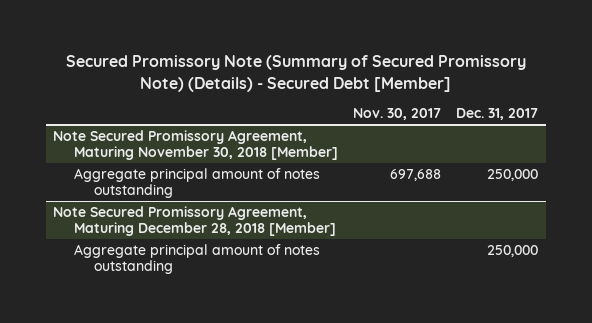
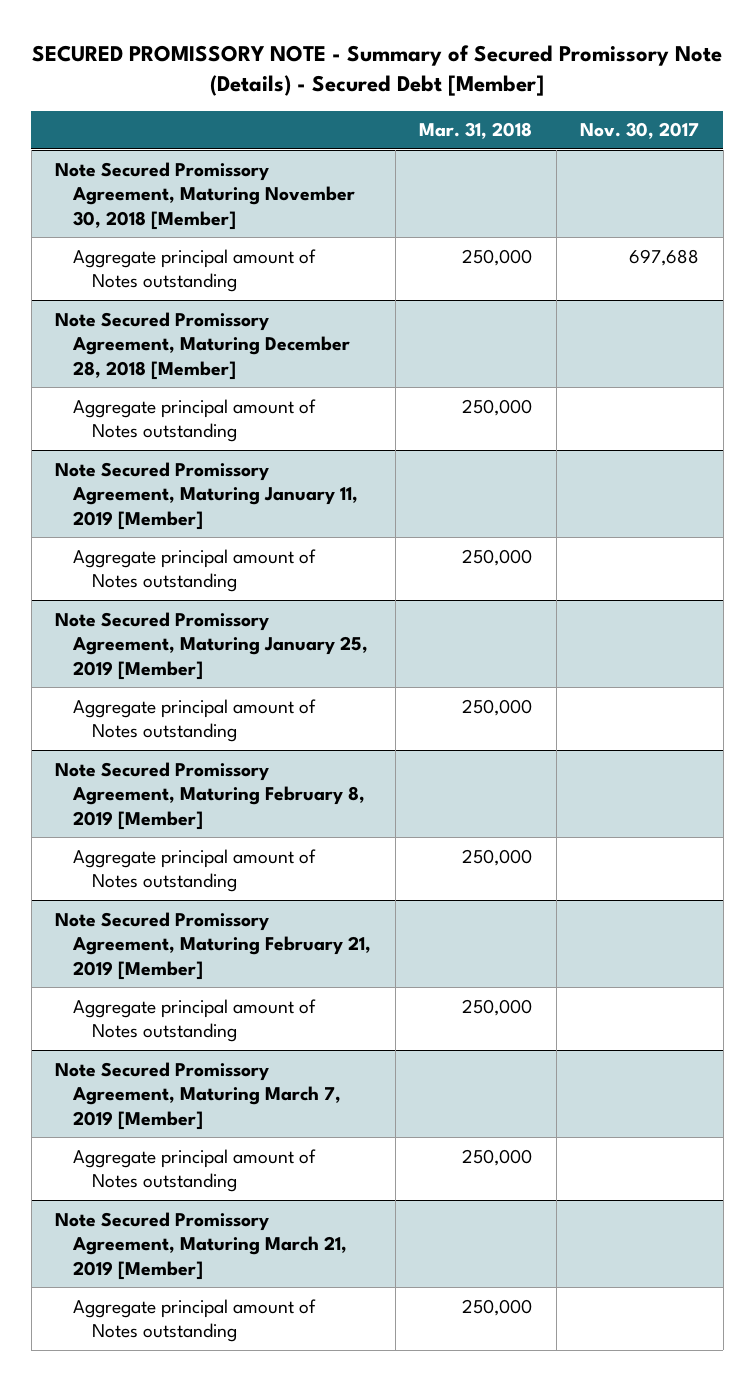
[65,55,526,92] Secured Promissory Note (Summary of Secured Promissory Note) (Details) - Secured Debt [Member] -> [32,45,723,97] SECURED PROMISSORY NOTE - Summary of Secured Promissory Note (Details) - Secured Debt [Member]
[456,108,539,121] Dec. 31, 2017 -> none
none -> [419,122,533,140] Mar. 31, 2018
[73,167,320,198] Aggregate principal amount of notes outstanding -> [73,248,317,293] Aggregate principal amount of Notes outstanding
[73,243,320,274] Aggregate principal amount of notes outstanding -> [73,398,317,443] Aggregate principal amount of Notes outstanding
none -> [54,461,359,530] Note Secured Promissory Agreement, Maturing January 11, 2019 [Member]
none -> [73,548,317,593] Aggregate principal amount of Notes outstanding
none -> [54,611,369,680] Note Secured Promissory Agreement, Maturing January 25, 2019 [Member]
none -> [73,698,317,743] Aggregate principal amount of Notes outstanding
none -> [54,761,366,830] Note Secured Promissory Agreement, Maturing February 8, 2019 [Member]
none -> [73,848,317,893] Aggregate principal amount of Notes outstanding
none -> [54,911,372,980] Note Secured Promissory Agreement, Maturing February 21, 2019 [Member]
none -> [73,998,317,1043] Aggregate principal amount of Notes outstanding
none -> [54,1061,342,1130] Note Secured Promissory Agreement, Maturing March 7, 2019 [Member]
none -> [73,1148,317,1193] Aggregate principal amount of Notes outstanding
none -> [54,1211,348,1280] Note Secured Promissory Agreement, Maturing March 21, 2019 [Member]
none -> [73,1298,317,1343] Aggregate principal amount of Notes outstanding

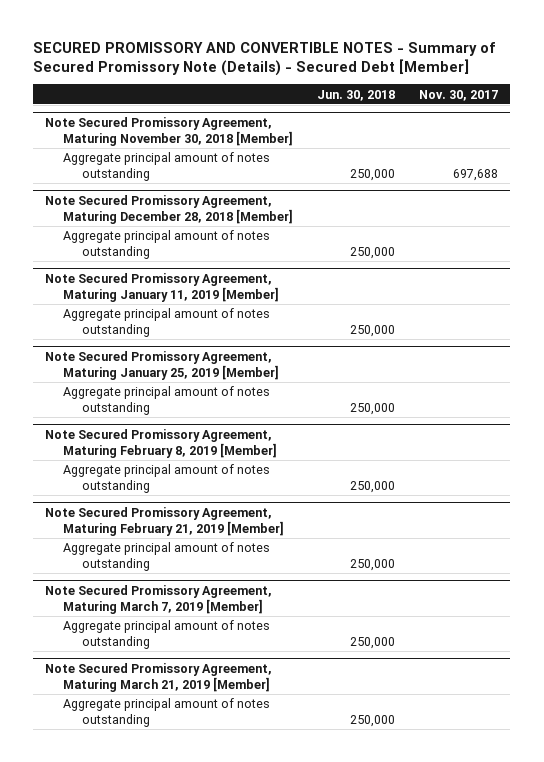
[32,45,723,97] SECURED PROMISSORY NOTE - Summary of Secured Promissory Note (Details) - Secured Debt [Member] -> [33,41,496,77] SECURED PROMISSORY AND CONVERTIBLE NOTES - Summary of Secured Promissory Note (Details) - Secured Debt [Member]
[419,122,533,140] Mar. 31, 2018 -> none
none -> [317,89,396,101] Jun. 30, 2018
[73,248,317,293] Aggregate principal amount of Notes outstanding -> [63,152,271,181] Aggregate principal amount of notes outstanding
[73,398,317,443] Aggregate principal amount of Notes outstanding -> [63,230,271,259] Aggregate principal amount of notes outstanding
[73,548,317,593] Aggregate principal amount of Notes outstanding -> [63,308,271,337] Aggregate principal amount of notes outstanding
[73,698,317,743] Aggregate principal amount of Notes outstanding -> [63,386,271,415] Aggregate principal amount of notes outstanding
[73,848,317,893] Aggregate principal amount of Notes outstanding -> [63,464,271,493] Aggregate principal amount of notes outstanding
[73,998,317,1043] Aggregate principal amount of Notes outstanding -> [63,542,271,571] Aggregate principal amount of notes outstanding
[73,1148,317,1193] Aggregate principal amount of Notes outstanding -> [63,620,271,649] Aggregate principal amount of notes outstanding
[73,1298,317,1343] Aggregate principal amount of Notes outstanding -> [63,698,271,727] Aggregate principal amount of notes outstanding

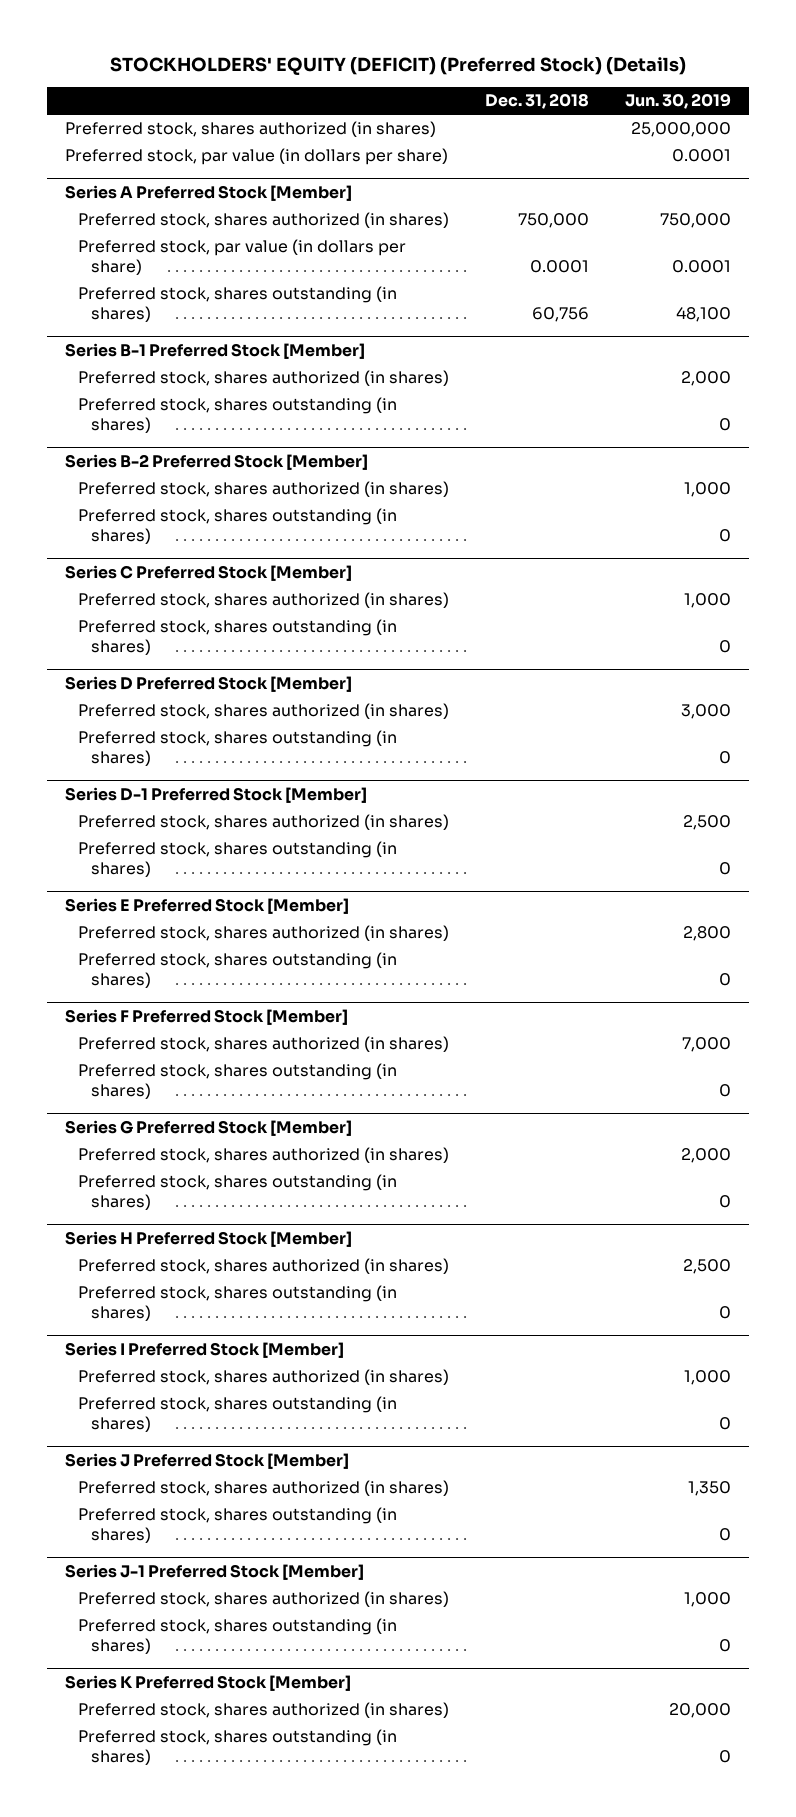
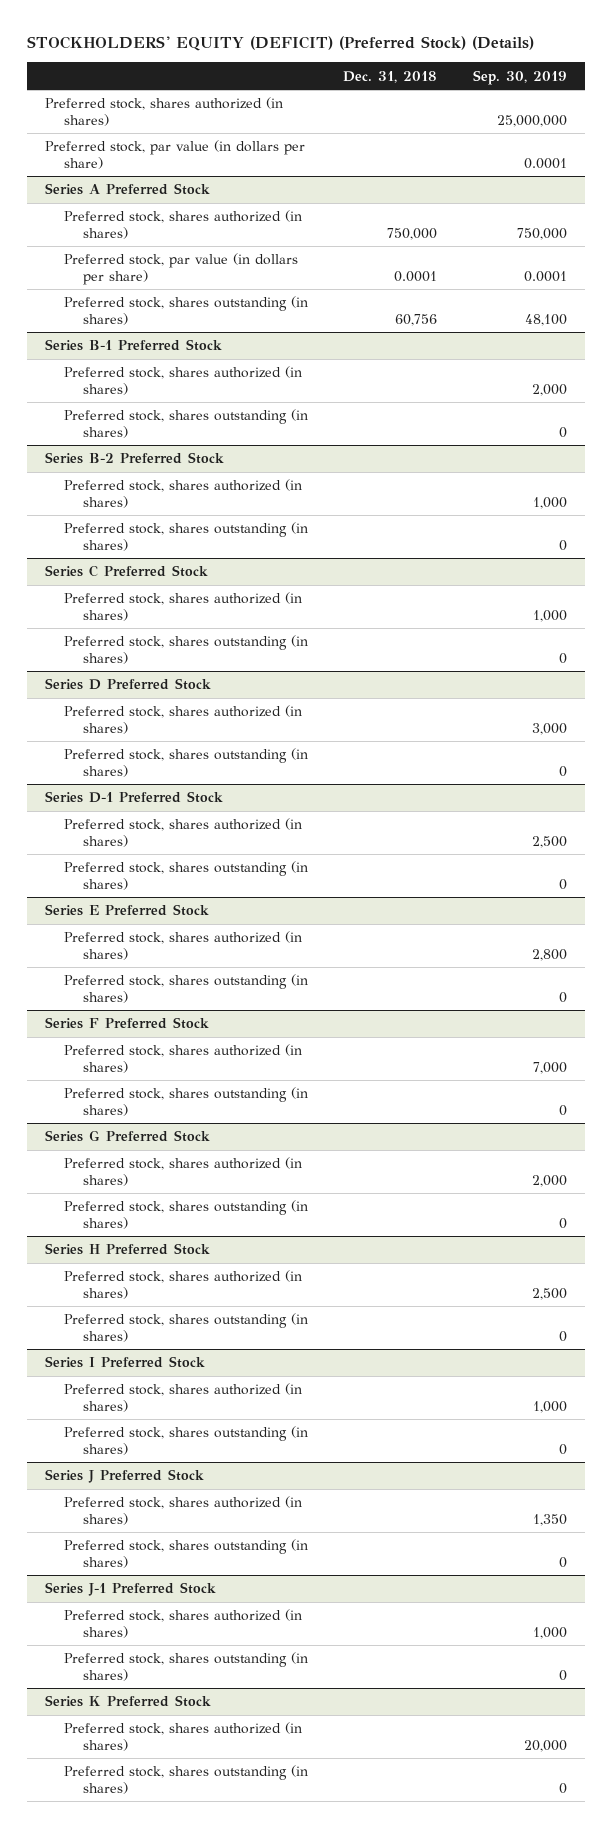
[625,93,732,110] Jun. 30, 2019 -> none
none -> [472,69,567,85] Sep. 30, 2019
[64,185,352,202] Series A Preferred Stock [Member] -> [44,183,210,196] Series A Preferred Stock
[64,343,365,360] Series B-1 Preferred Stock [Member] -> [44,339,222,352] Series B-1 Preferred Stock
[64,454,368,471] Series B-2 Preferred Stock [Member] -> [44,452,224,465] Series B-2 Preferred Stock
[64,565,352,582] Series C Preferred Stock [Member] -> [44,565,208,578] Series C Preferred Stock
[64,676,352,693] Series D Preferred Stock [Member] -> [44,678,211,691] Series D Preferred Stock
[64,787,367,804] Series D-1 Preferred Stock [Member] -> [44,791,223,804] Series D-1 Preferred Stock
[64,898,349,915] Series E Preferred Stock [Member] -> [44,904,209,917] Series E Preferred Stock
[64,1009,348,1026] Series F Preferred Stock [Member] -> [44,1017,209,1030] Series F Preferred Stock
[64,1120,352,1137] Series G Preferred Stock [Member] -> [44,1130,210,1143] Series G Preferred Stock
[64,1231,352,1248] Series H Preferred Stock [Member] -> [44,1243,210,1256] Series H Preferred Stock
[64,1342,344,1359] Series I Preferred Stock [Member] -> [44,1356,205,1369] Series I Preferred Stock
[64,1453,349,1470] Series J Preferred Stock [Member] -> [44,1469,204,1484] Series J Preferred Stock
[64,1564,364,1581] Series J-1 Preferred Stock [Member] -> [44,1582,216,1597] Series J-1 Preferred Stock
[64,1675,351,1692] Series K Preferred Stock [Member] -> [44,1695,211,1708] Series K Preferred Stock

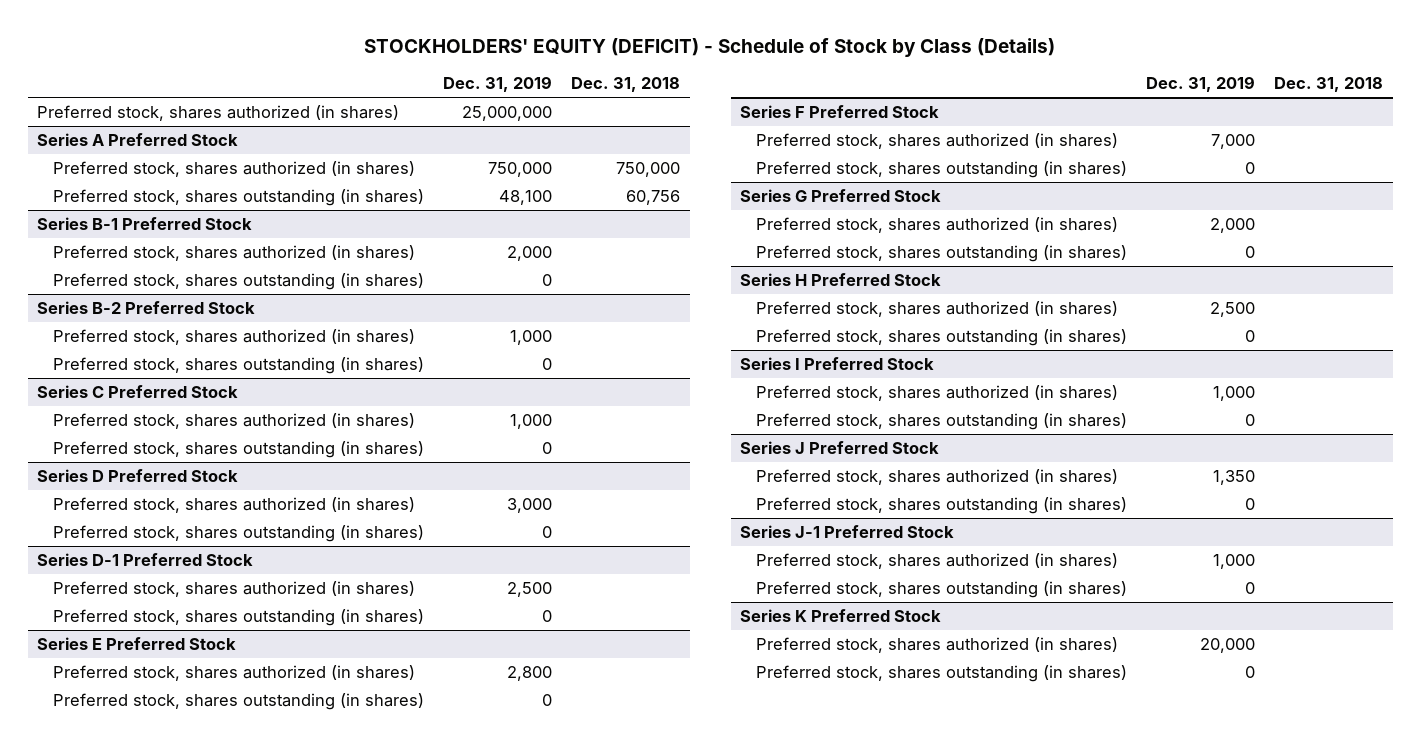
[26,36,534,52] STOCKHOLDERS' EQUITY (DEFICIT) (Preferred Stock) (Details) -> [364,38,1056,58] STOCKHOLDERS' EQUITY (DEFICIT) - Schedule of Stock by Class (Details)
[472,69,567,85] Sep. 30, 2019 -> none
none -> [442,76,552,93] Dec. 31, 2019
[44,140,305,169] Preferred stock, par value (in dollars per share) -> none
[63,253,298,285] Preferred stock, par value (in dollars per share) -> none

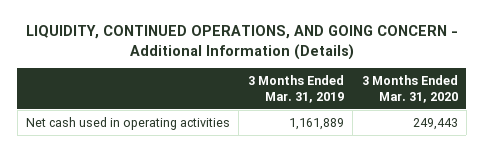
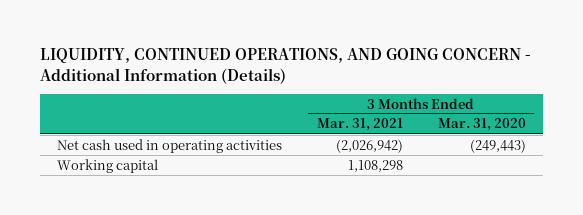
[247,75,344,103] 3 Months Ended Mar. 31, 2019 -> none
none -> [316,118,403,132] Mar. 31, 2021
[412,118,458,131] 249,443 -> [469,138,526,153] (249,443)
none -> [57,158,159,173] Working capital

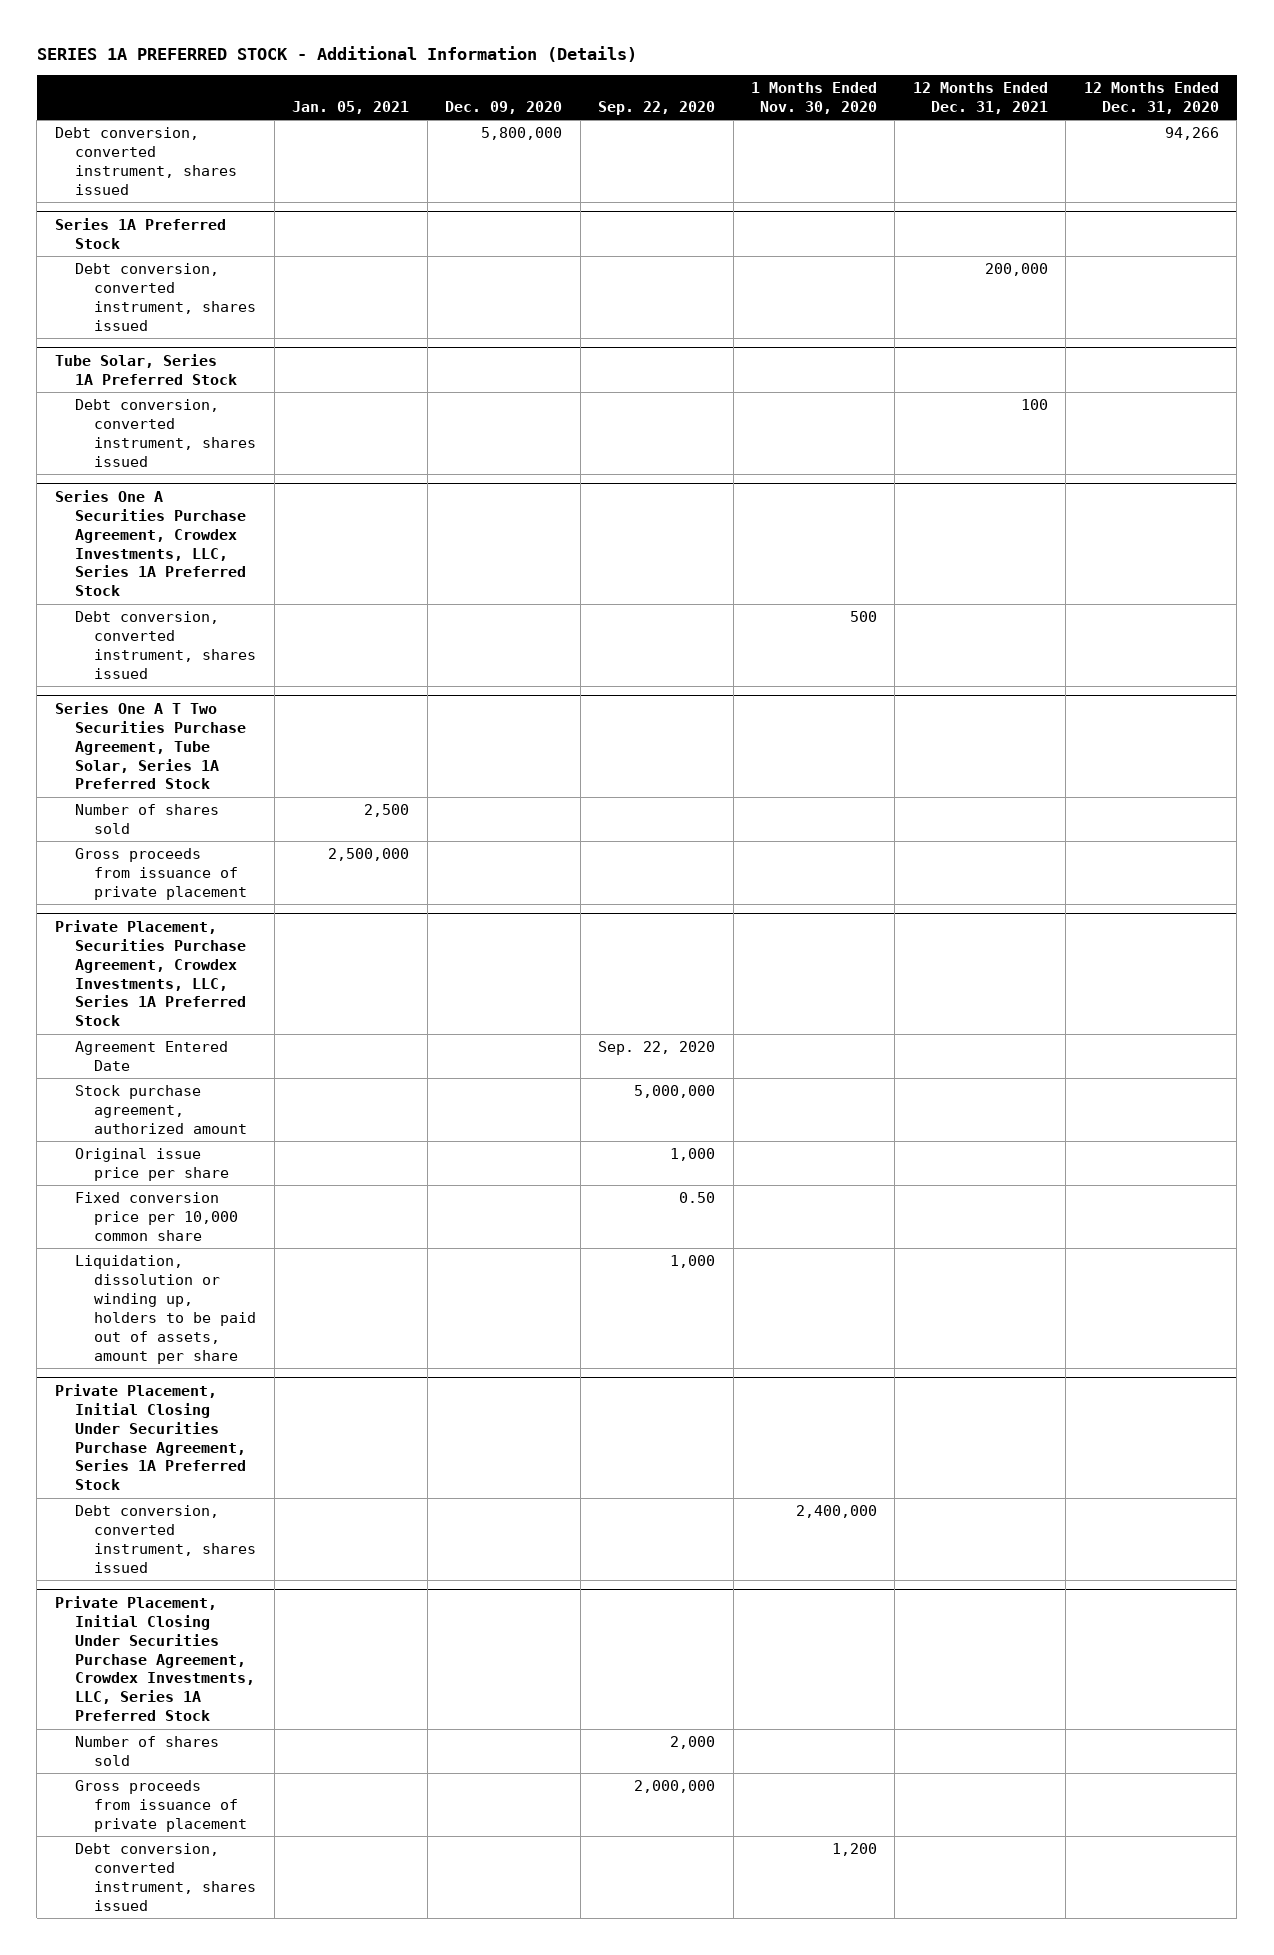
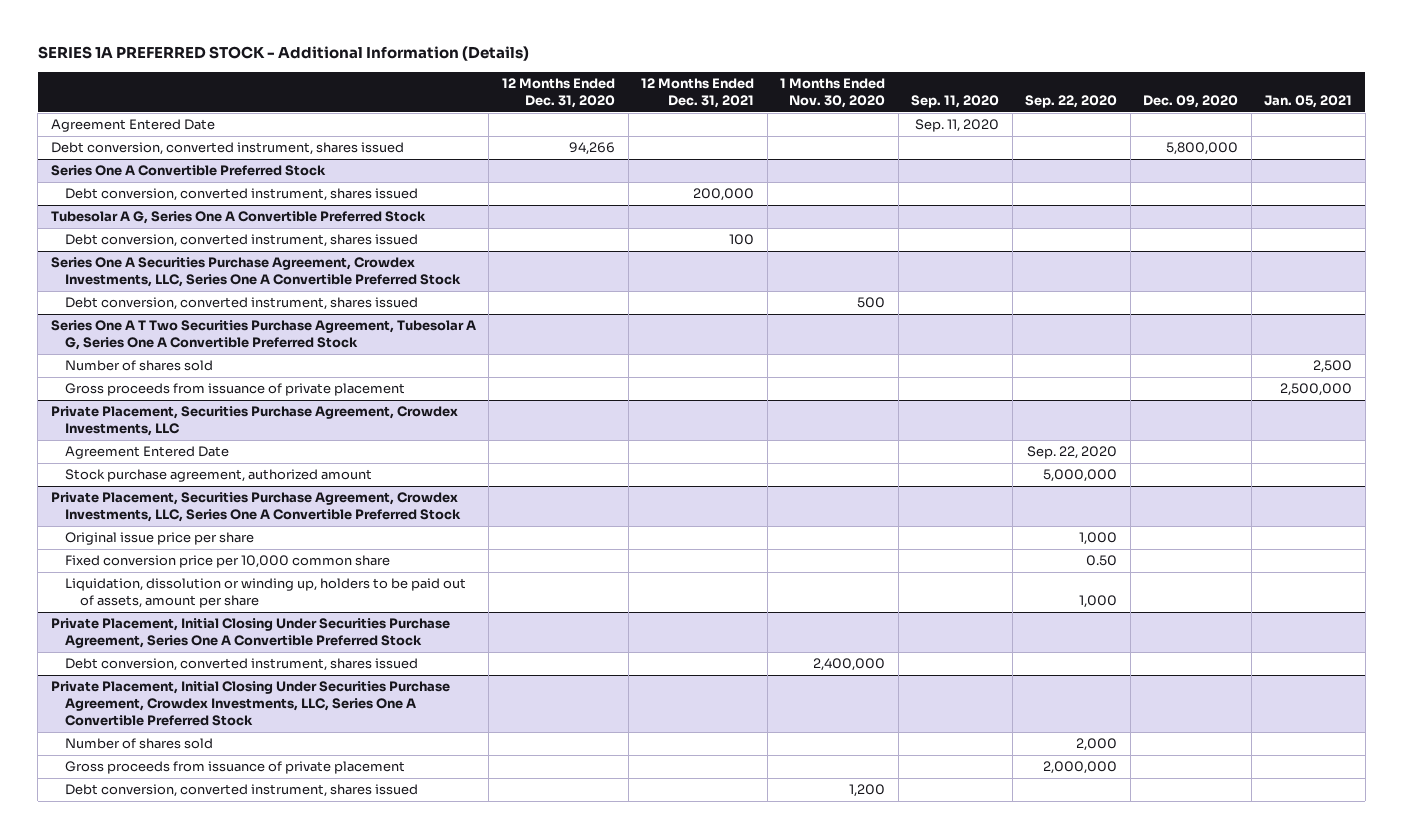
none -> [911,94,1000,108] Sep. 11, 2020
none -> [50,119,215,133] Agreement Entered Date
[54,217,226,249] Series 1A Preferred Stock -> [50,165,326,177] Series One A Convertible Preferred Stock
[54,353,237,385] Tube Solar, Series 1A Preferred Stock -> [50,211,426,225] Tubesolar A G, Series One A Convertible Preferred Stock
[54,489,246,597] Series One A Securities Purchase Agreement, Crowdex Investments, LLC, Series 1A Preferred Stock -> [50,257,462,288] Series One A Securities Purchase Agreement, Crowdex Investments, LLC, Series One A Convertible Preferred Stock
[54,701,246,790] Series One A T Two Securities Purchase Agreement, Tube Solar, Series 1A Preferred Stock -> [50,320,476,351] Series One A T Two Securities Purchase Agreement, Tubesolar A G, Series One A Convertible Preferred Stock
[54,919,246,1027] Private Placement, Securities Purchase Agreement, Crowdex Investments, LLC, Series 1A Preferred Stock -> [50,406,458,437] Private Placement, Securities Purchase Agreement, Crowdex Investments, LLC
[74,1148,230,1182] Original issue price per share -> none
[74,1192,239,1242] Fixed conversion price per 10,000 common share -> none
[74,1255,257,1364] Liquidation, dissolution or winding up, holders to be paid out of assets, amount per share -> none
none -> [50,492,462,523] Private Placement, Securities Purchase Agreement, Crowdex Investments, LLC, Series One A Convertible Preferred Stock
none -> [65,532,255,546] Original issue price per share
none -> [65,555,391,569] Fixed conversion price per 10,000 common share
none -> [65,578,467,609] Liquidation, dissolution or winding up, holders to be paid out of assets, amount per share
[54,1383,246,1491] Private Placement, Initial Closing Under Securities Purchase Agreement, Series 1A Preferred Stock -> [50,618,450,649] Private Placement, Initial Closing Under Securities Purchase Agreement, Series One A Convertible Preferred Stock
[54,1595,255,1722] Private Placement, Initial Closing Under Securities Purchase Agreement, Crowdex Investments, LLC, Series 1A Preferred Stock -> [50,681,450,727] Private Placement, Initial Closing Under Securities Purchase Agreement, Crowdex Investments, LLC, Series One A Convertible Preferred Stock

